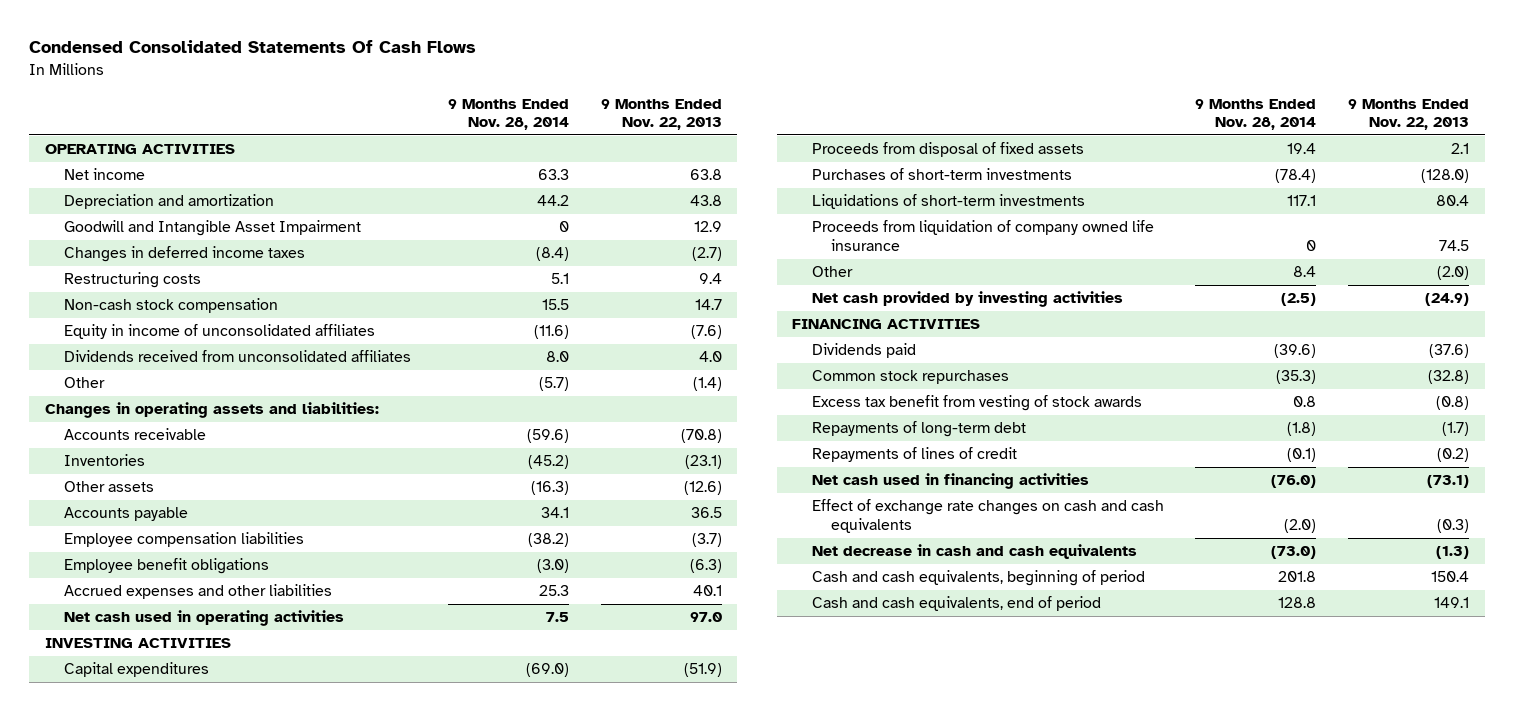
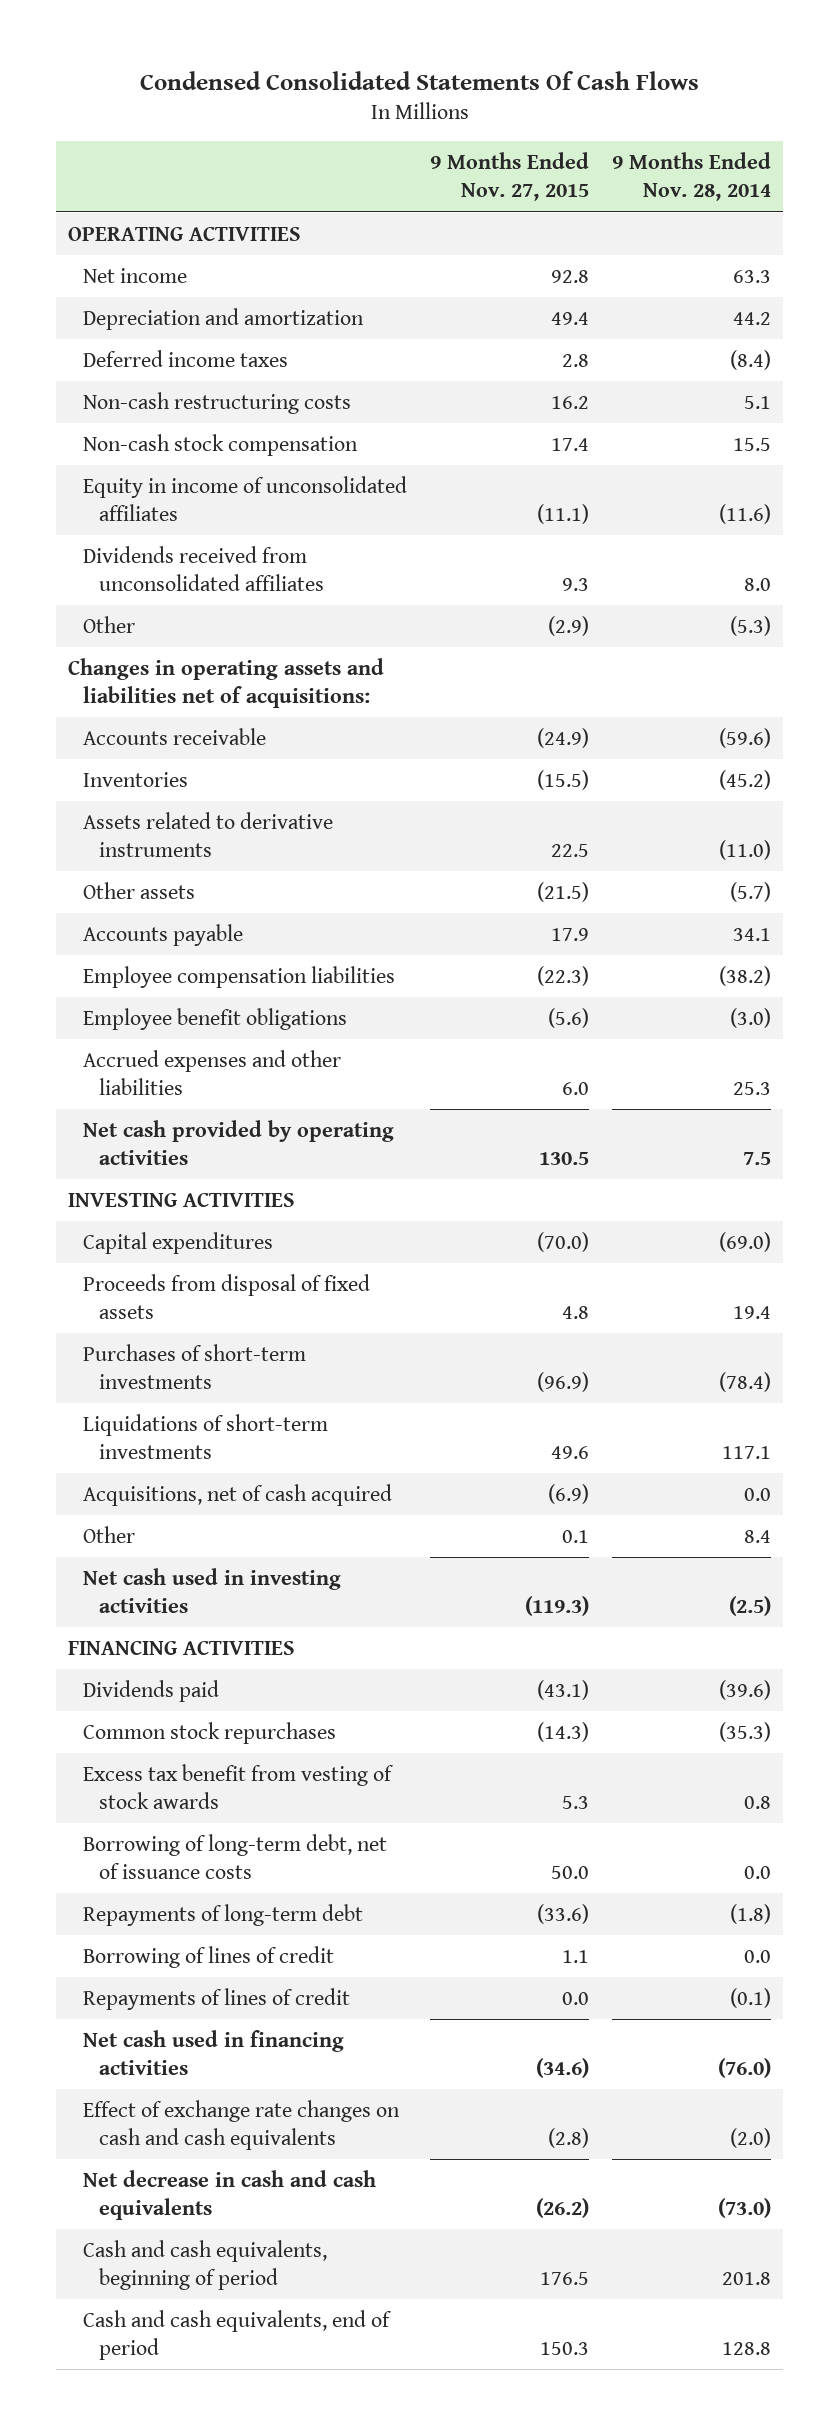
[600,98,722,131] 9 Months Ended Nov. 22, 2013 -> none
none -> [430,151,590,202] 9 Months Ended Nov. 27, 2015
[64,220,362,237] Goodwill and Intangible Asset Impairment -> none
[64,246,306,263] Changes in deferred income taxes -> [83,349,289,367] Deferred income taxes
[64,272,202,289] Restructuring costs -> [83,391,352,414] Non-cash restructuring costs
[538,377,569,392] (5.7) -> [730,615,772,636] (5.3)
[44,402,379,419] Changes in operating assets and liabilities: -> [67,657,384,709] Changes in operating assets and liabilities net of acquisitions:
none -> [83,811,334,858] Assets related to derivative instruments
[530,481,569,496] (16.3) -> [730,881,772,902] (5.7)
[64,610,345,627] Net cash used in operating activities -> [83,1119,395,1166] Net cash provided by operating activities
[811,220,1154,251] Proceeds from liquidation of company owned life insurance -> none
none -> [83,1483,393,1506] Acquisitions, net of cash acquired
[811,291,1123,308] Net cash provided by investing activities -> [83,1567,342,1614] Net cash used in investing activities
none -> [83,1833,388,1880] Borrowing of long-term debt, net of issuance costs
none -> [83,1945,335,1968] Borrowing of lines of credit

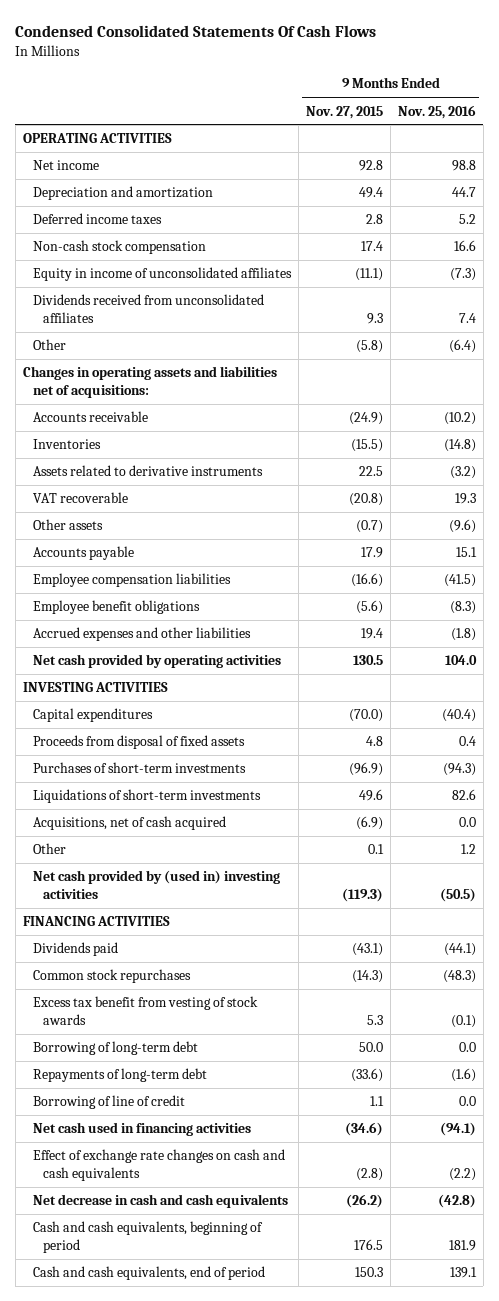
[612,151,772,202] 9 Months Ended Nov. 28, 2014 -> none
none -> [397,104,476,119] Nov. 25, 2016
[83,391,352,414] Non-cash restructuring costs -> none
[548,615,590,636] (2.9) -> [355,340,383,354] (5.8)
none -> [32,492,128,504] VAT recoverable
[537,881,590,902] (21.5) -> [355,520,383,534] (0.7)
[537,965,590,986] (22.3) -> [350,573,383,588] (16.6)
[562,1082,590,1096] 6.0 -> [360,628,383,640] 19.4
[83,1567,342,1614] Net cash used in investing activities -> [32,870,280,900] Net cash provided by (used in) investing activities
[83,1833,388,1880] Borrowing of long-term debt, net of issuance costs -> [32,1041,198,1056] Borrowing of long-term debt
[83,1987,351,2010] Repayments of lines of credit -> none
[83,1945,335,1968] Borrowing of lines of credit -> [32,1095,185,1110] Borrowing of line of credit

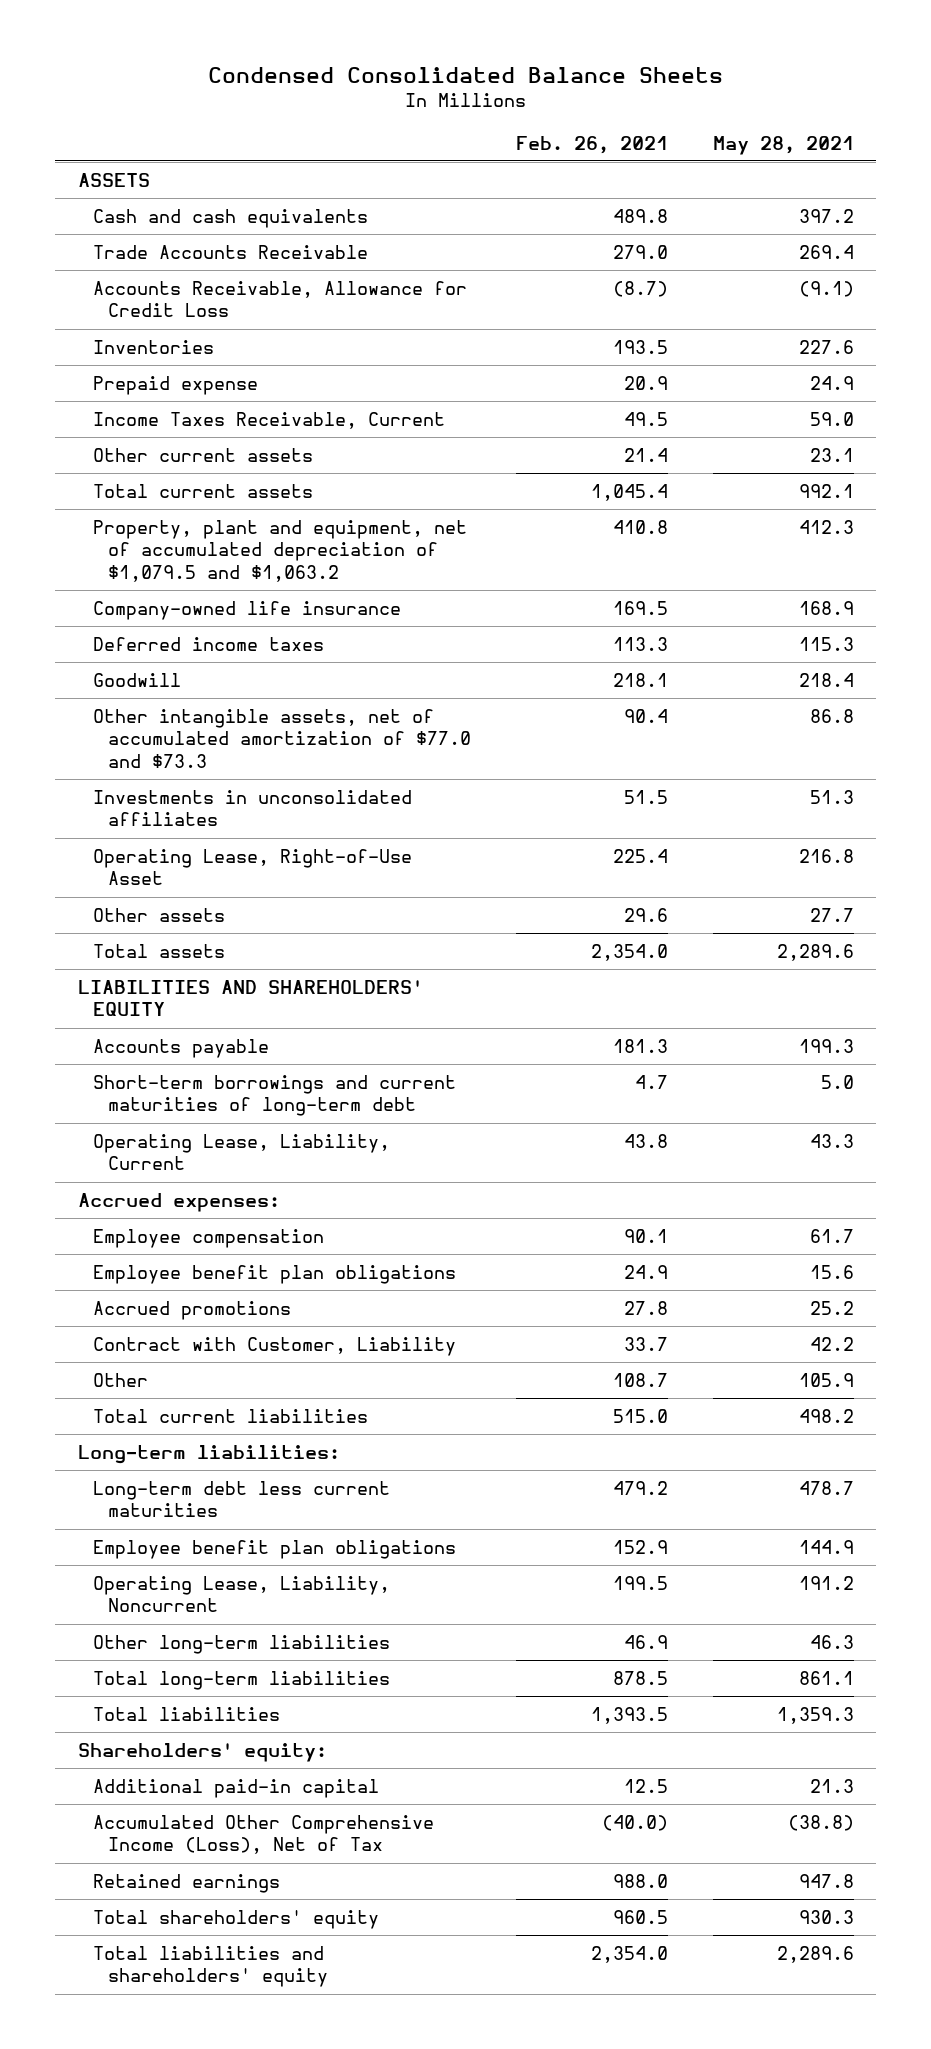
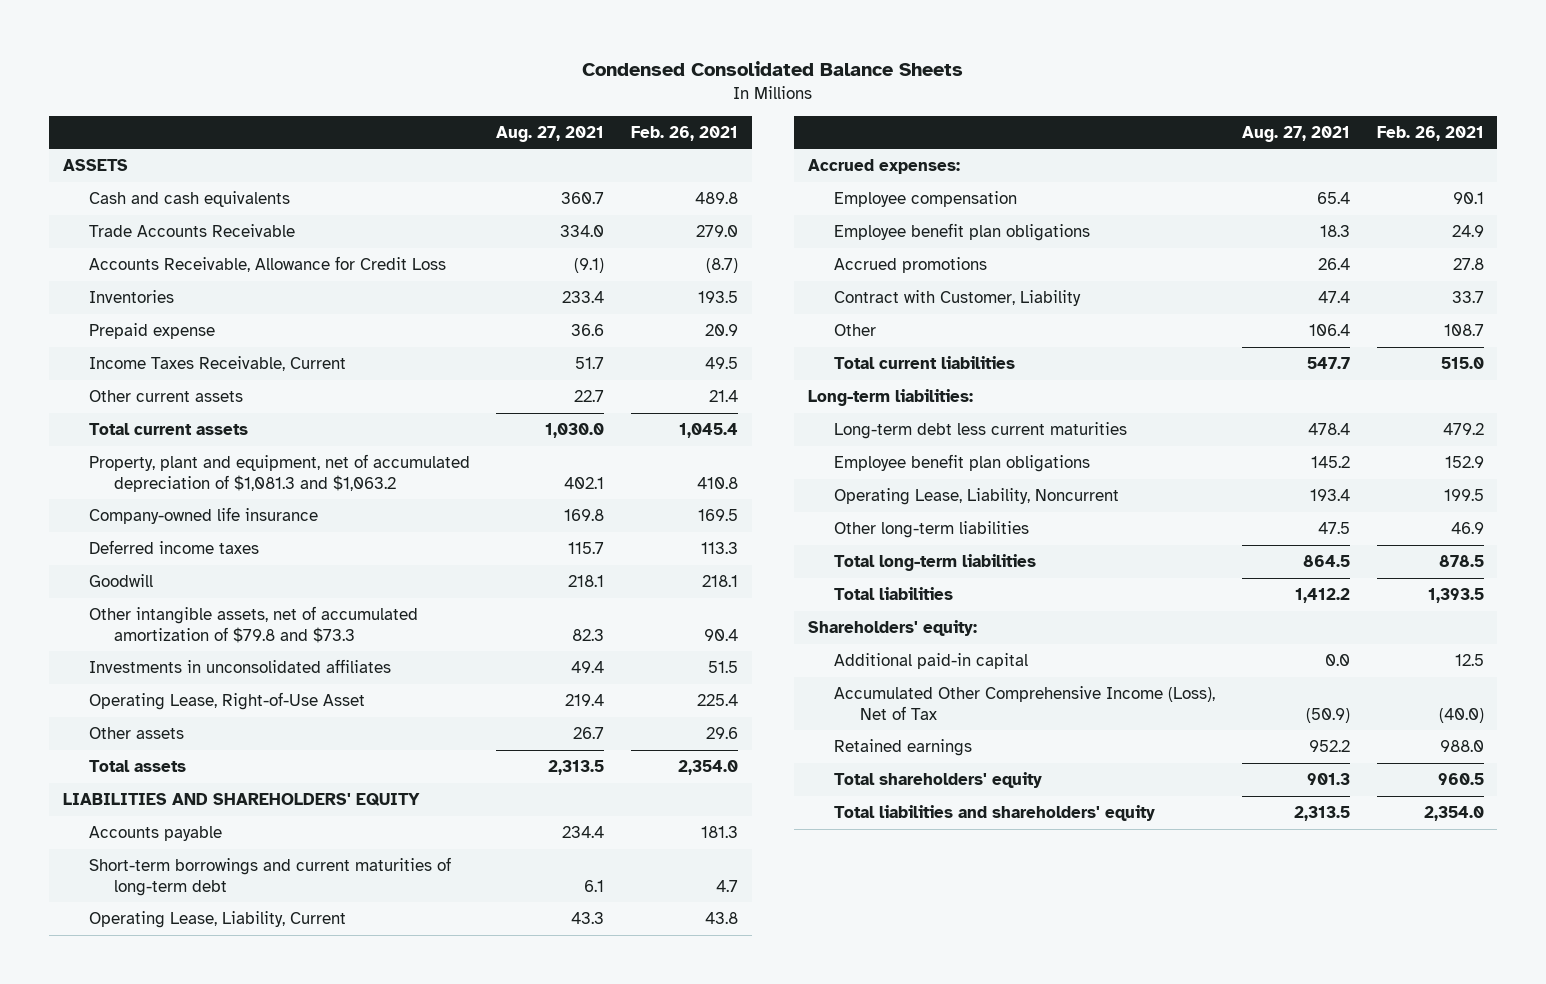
[712,135,854,155] May 28, 2021 -> none
none -> [496,125,605,142] Aug. 27, 2021
[92,519,467,583] Property, plant and equipment, net of accumulated depreciation of $1,079.5 and $1,063.2 -> [88,454,470,492] Property, plant and equipment, net of accumulated depreciation of $1,081.3 and $1,063.2
[92,708,471,769] Other intangible assets, net of accumulated amortization of $77.0 and $73.3 -> [88,606,418,643] Other intangible assets, net of accumulated amortization of $79.8 and $73.3

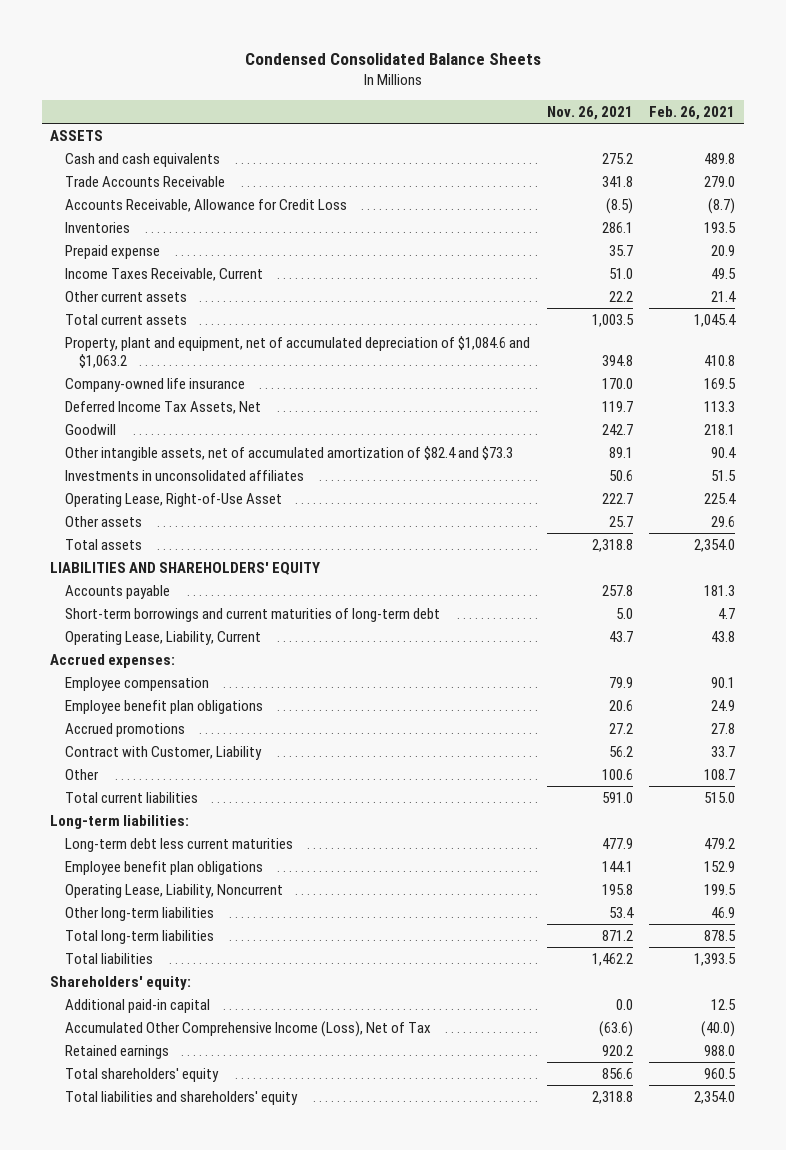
[496,125,605,142] Aug. 27, 2021 -> none
none -> [546,106,633,121] Nov. 26, 2021
[88,454,470,492] Property, plant and equipment, net of accumulated depreciation of $1,081.3 and $1,063.2 -> [64,335,530,368] Property, plant and equipment, net of accumulated depreciation of $1,084.6 and $1,063.2
[88,540,259,555] Deferred income taxes -> [64,400,261,414] Deferred Income Tax Assets, Net
[88,606,418,643] Other intangible assets, net of accumulated amortization of $79.8 and $73.3 -> [64,445,513,461] Other intangible assets, net of accumulated amortization of $82.4 and $73.3

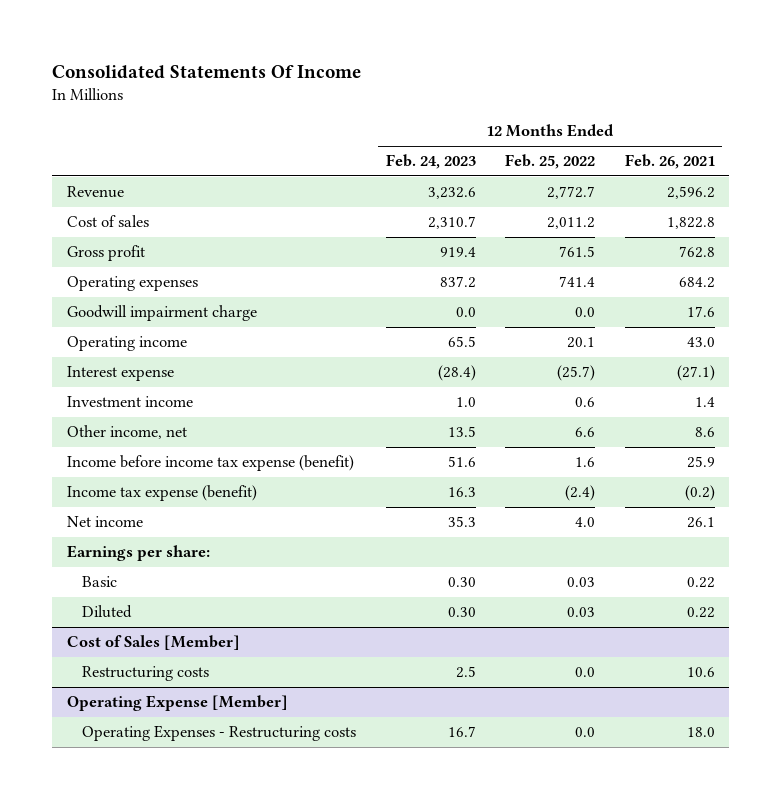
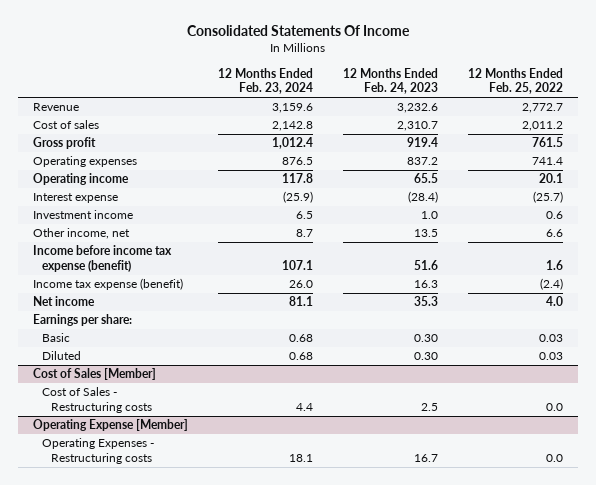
[624,154,715,170] Feb. 26, 2021 -> none
none -> [217,67,313,95] 12 Months Ended Feb. 23, 2024
[66,305,257,322] Goodwill impairment charge -> none
[82,666,210,682] Restructuring costs -> [41,387,152,414] Cost of Sales - Restructuring costs

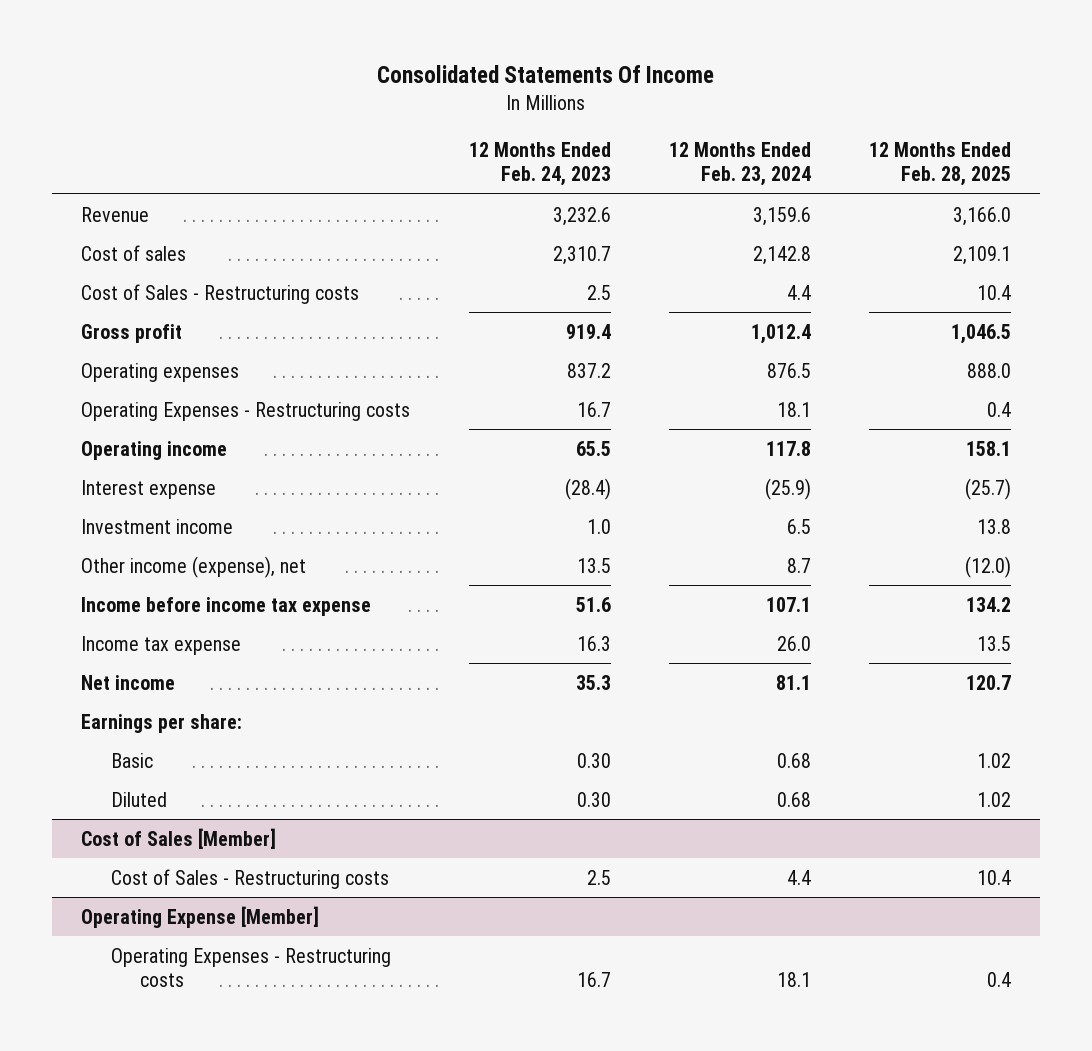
[467,67,563,95] 12 Months Ended Feb. 25, 2022 -> none
none -> [869,142,1012,187] 12 Months Ended Feb. 28, 2025
none -> [81,283,360,304] Cost of Sales - Restructuring costs
none -> [81,401,411,421] Operating Expenses - Restructuring costs
[32,228,130,240] Other income, net -> [81,555,307,578] Other income (expense), net
[32,245,172,273] Income before income tax expense (benefit) -> [81,596,372,616] Income before income tax expense
[32,278,183,291] Income tax expense (benefit) -> [81,635,242,655] Income tax expense

